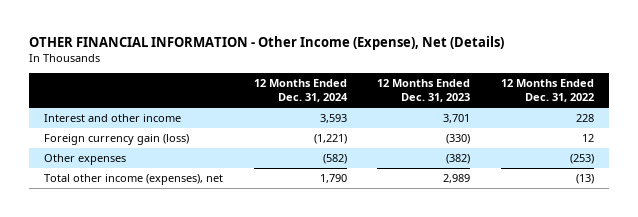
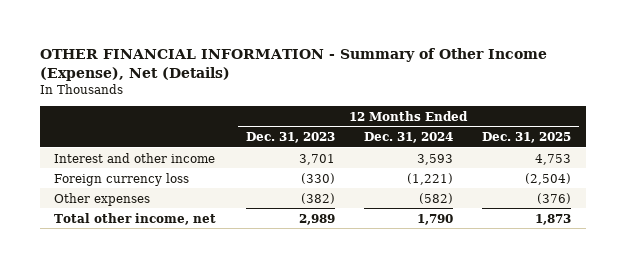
[29,35,505,50] OTHER FINANCIAL INFORMATION - Other Income (Expense), Net (Details) -> [39,47,547,81] OTHER FINANCIAL INFORMATION - Summary of Other Income (Expense), Net (Details)
[500,79,594,103] 12 Months Ended Dec. 31, 2022 -> none
none -> [482,132,572,144] Dec. 31, 2025
[44,134,190,146] Foreign currency gain (loss) -> [54,172,190,186] Foreign currency loss
[44,174,224,186] Total other income (expenses), net -> [54,212,217,225] Total other income, net

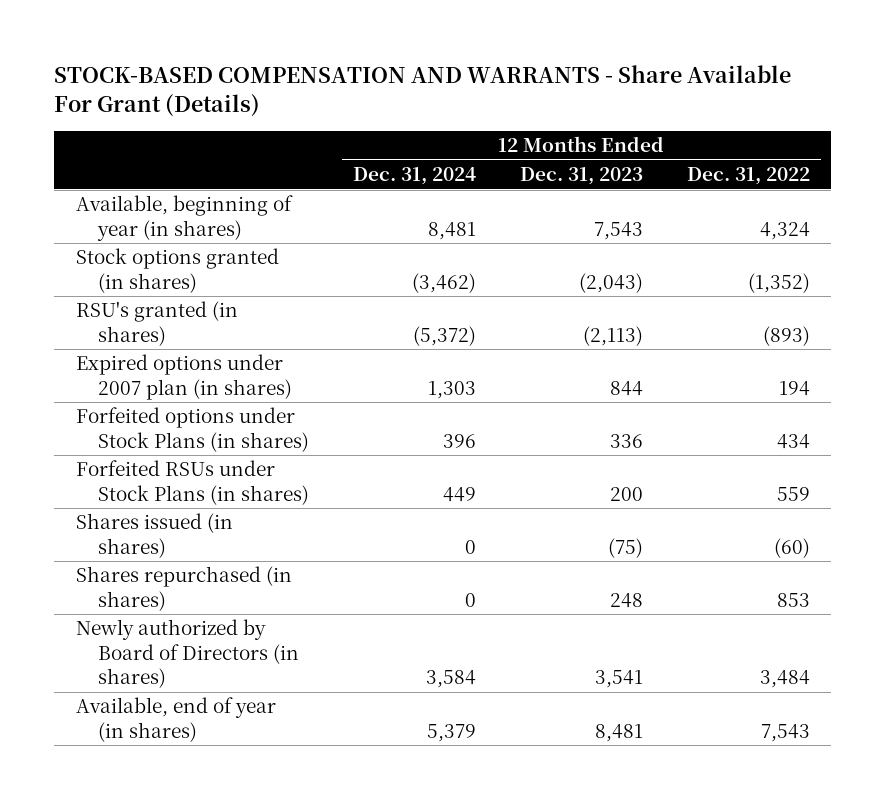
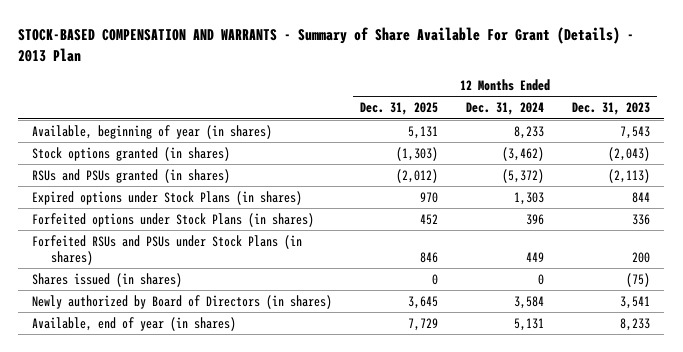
[53,65,791,118] STOCK-BASED COMPENSATION AND WARRANTS - Share Available For Grant (Details) -> [18,26,635,62] STOCK-BASED COMPENSATION AND WARRANTS - Summary of Share Available For Grant (Details) - 2013 Plan
[686,167,810,186] Dec. 31, 2022 -> none
none -> [360,102,439,116] Dec. 31, 2025
[427,221,476,240] 8,481 -> [514,125,545,139] 8,233
[75,301,238,346] RSU's granted (in shares) -> [32,168,231,183] RSUs and PSUs granted (in shares)
[75,354,293,400] Expired options under 2007 plan (in shares) -> [32,190,303,205] Expired options under Stock Plans (in shares)
[75,460,310,505] Forfeited RSUs under Stock Plans (in shares) -> [32,234,303,265] Forfeited RSUs and PSUs under Stock Plans (in shares)
[75,566,292,611] Shares repurchased (in shares) -> none
[426,723,476,742] 5,379 -> [514,317,545,331] 5,131
[594,723,643,742] 8,481 -> [620,317,651,331] 8,233

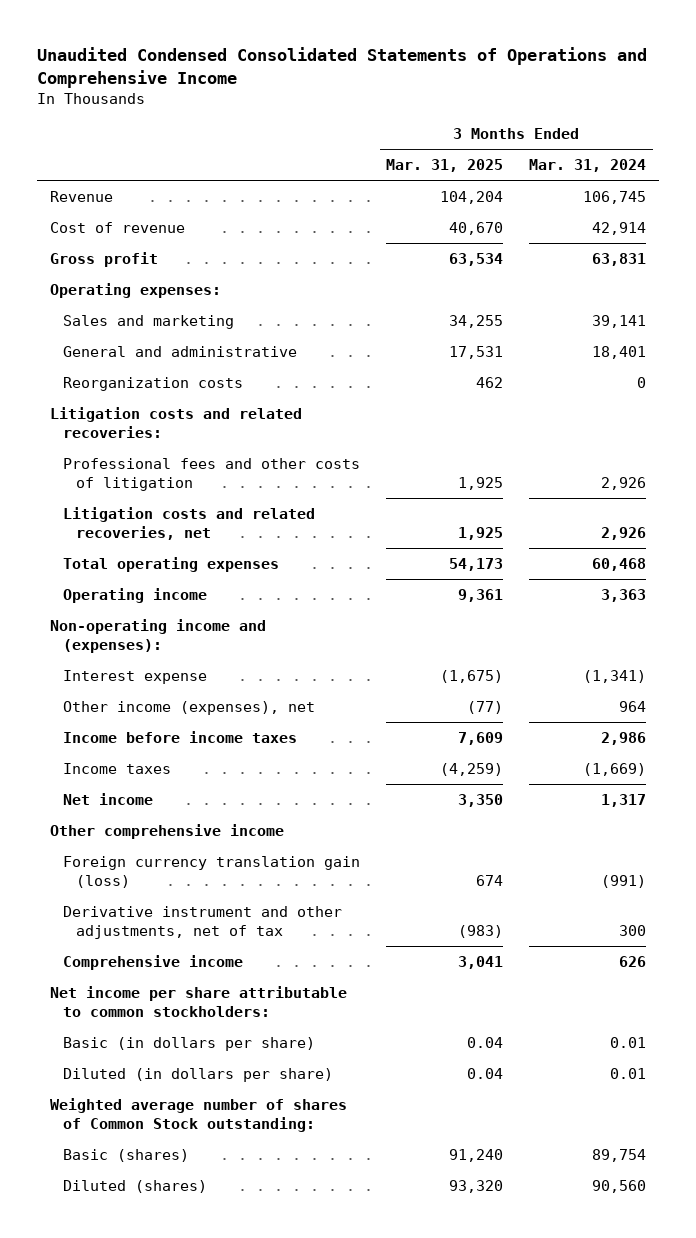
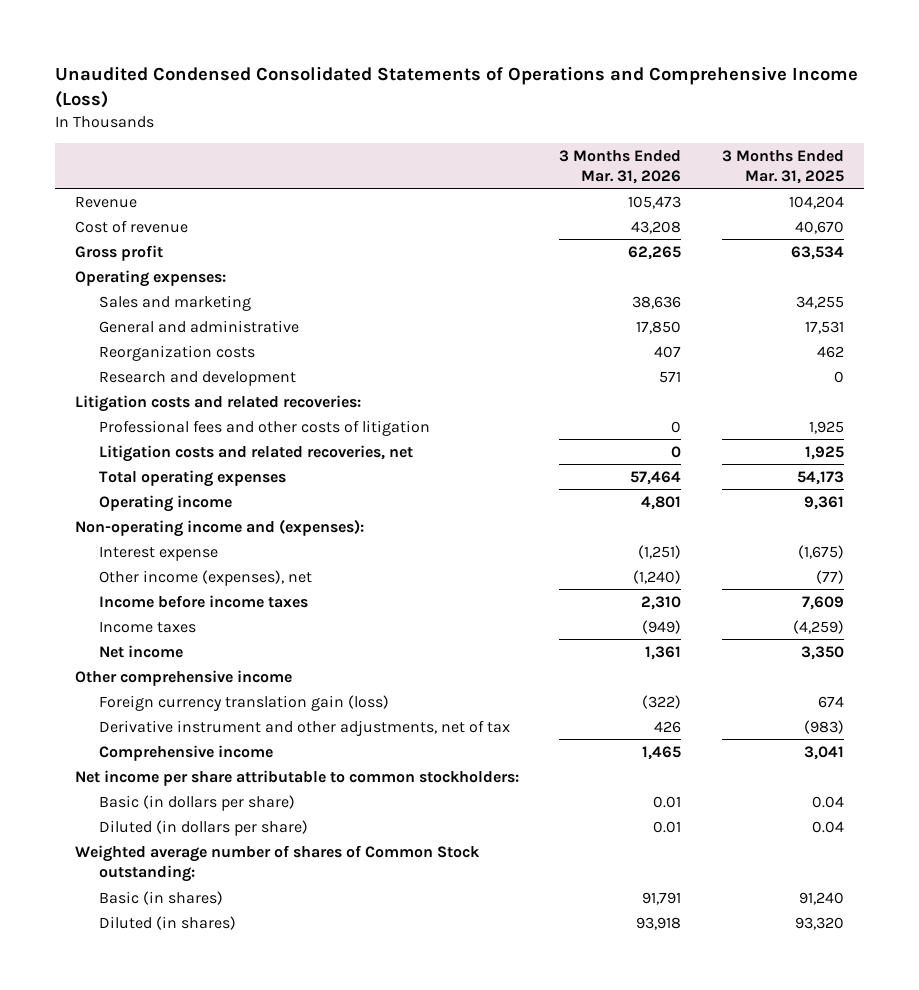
[37,46,648,88] Unaudited Condensed Consolidated Statements of Operations and Comprehensive Income -> [54,65,858,108] Unaudited Condensed Consolidated Statements of Operations and Comprehensive Income (Loss)
[529,159,647,173] Mar. 31, 2024 -> none
none -> [559,149,682,184] 3 Months Ended Mar. 31, 2026
none -> [99,370,297,386] Research and development
[63,1148,190,1162] Basic (shares) -> [99,890,224,905] Basic (in shares)
[63,1179,208,1193] Diluted (shares) -> [99,915,237,930] Diluted (in shares)

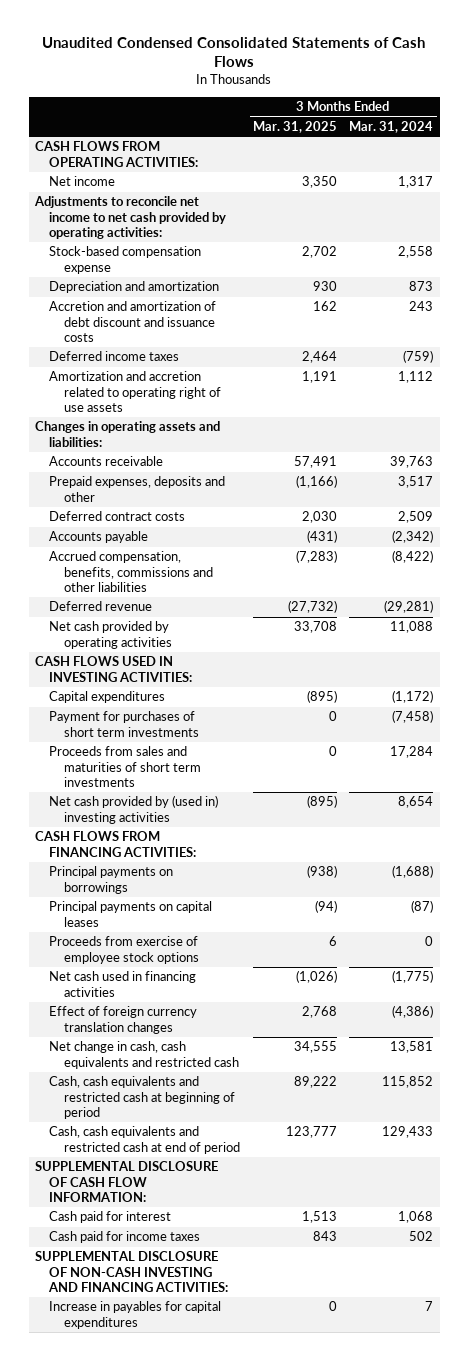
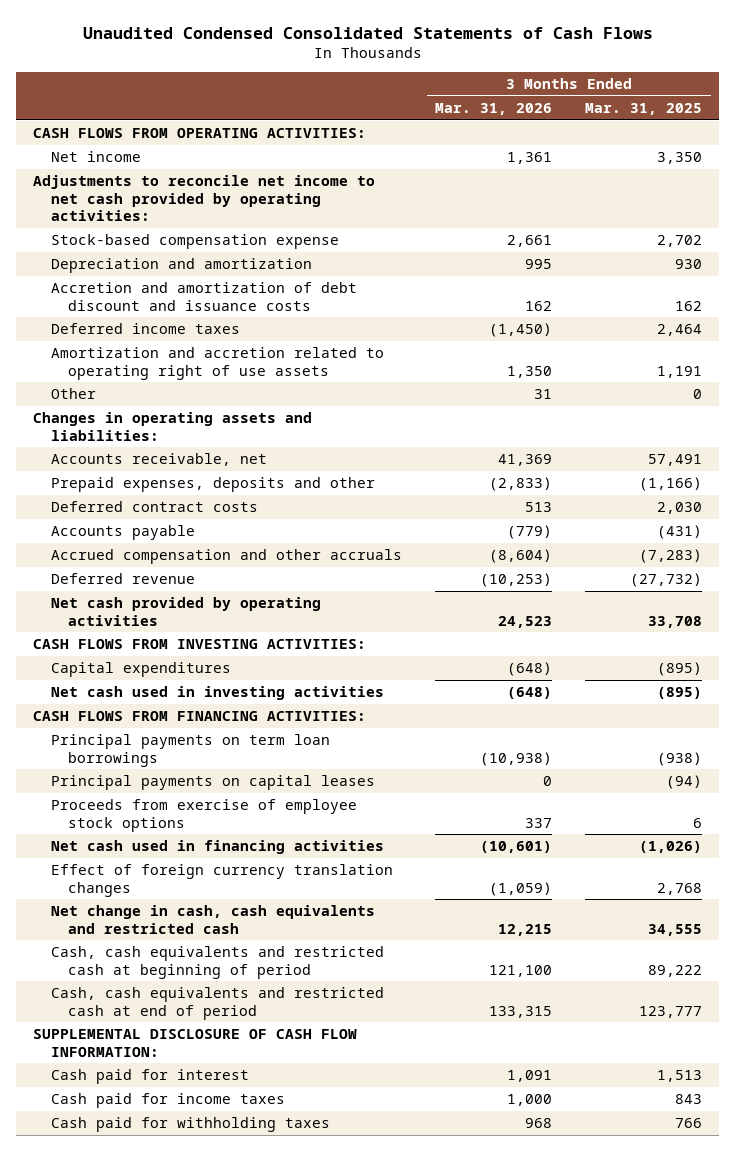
[349,120,434,133] Mar. 31, 2024 -> none
none -> [434,102,552,115] Mar. 31, 2026
none -> [50,387,96,399] Other
[49,456,164,467] Accounts receivable -> [50,452,267,466] Accounts receivable, net
[49,551,214,592] Accrued compensation, benefits, commissions and other liabilities -> [50,548,402,564] Accrued compensation and other accruals
[34,656,193,682] CASH FLOWS USED IN INVESTING ACTIVITIES: -> [33,638,367,649] CASH FLOWS FROM INVESTING ACTIVITIES:
[49,711,200,737] Payment for purchases of short term investments -> none
[49,746,202,787] Proceeds from sales and maturities of short term investments -> none
[49,795,219,824] Net cash provided by (used in) investing activities -> [50,685,384,700] Net cash used in investing activities
[49,866,174,894] Principal payments on borrowings -> [50,733,330,767] Principal payments on term loan borrowings
[34,1251,229,1292] SUPPLEMENTAL DISCLOSURE OF NON-CASH INVESTING AND FINANCING ACTIVITIES: -> none
[49,1301,222,1329] Increase in payables for capital expenditures -> none
none -> [50,1116,330,1132] Cash paid for withholding taxes

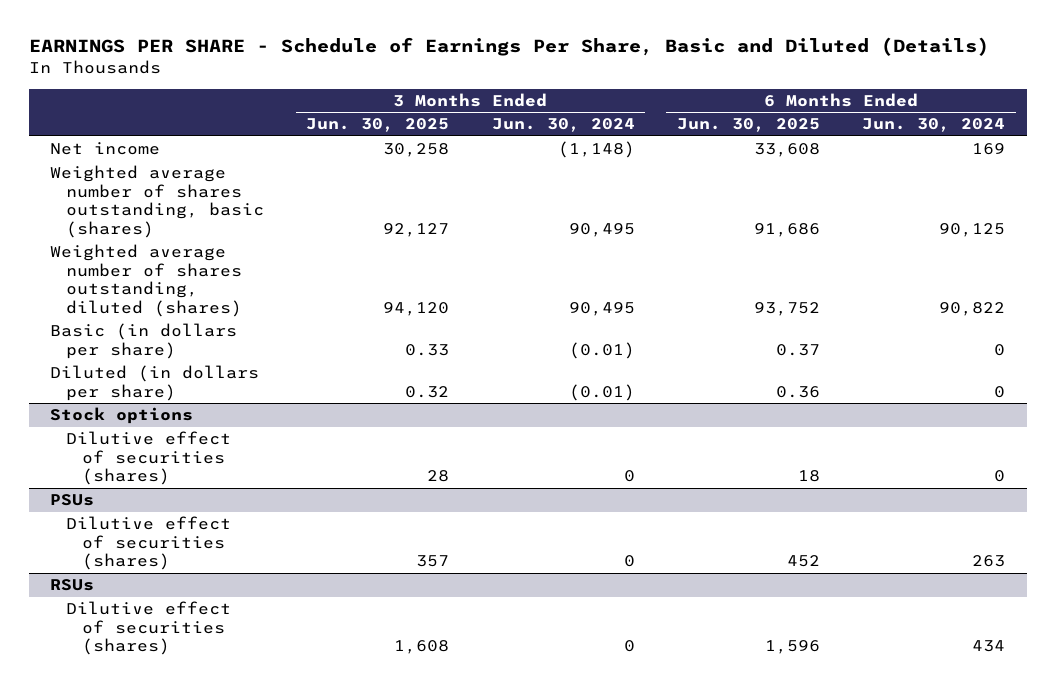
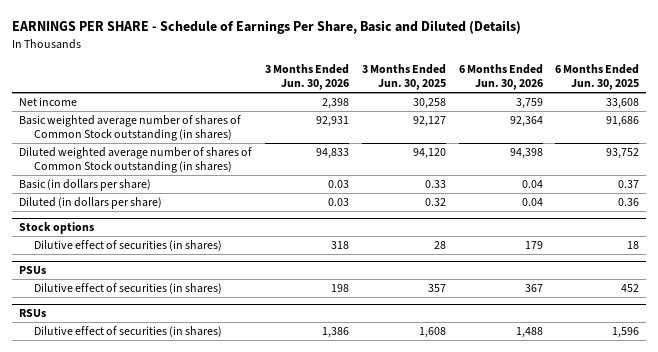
[491,118,635,133] Jun. 30, 2024 -> none
[862,118,1006,133] Jun. 30, 2024 -> none
none -> [264,63,349,91] 3 Months Ended Jun. 30, 2026
none -> [458,63,543,91] 6 Months Ended Jun. 30, 2026
[49,165,264,238] Weighted average number of shares outstanding, basic (shares) -> [18,114,241,142] Basic weighted average number of shares of Common Stock outstanding (in shares)
[49,244,242,317] Weighted average number of shares outstanding, diluted (shares) -> [18,146,252,174] Diluted weighted average number of shares of Common Stock outstanding (in shares)
[65,431,231,486] Dilutive effect of securities (shares) -> [34,239,223,251] Dilutive effect of securities (in shares)
[65,516,231,571] Dilutive effect of securities (shares) -> [34,282,223,294] Dilutive effect of securities (in shares)
[65,601,231,656] Dilutive effect of securities (shares) -> [34,325,223,337] Dilutive effect of securities (in shares)

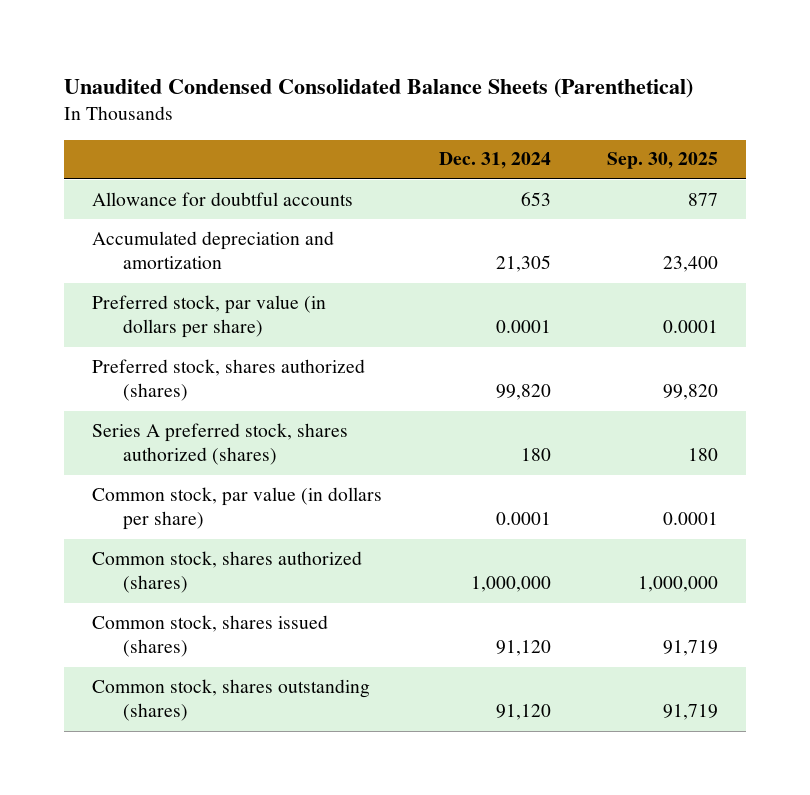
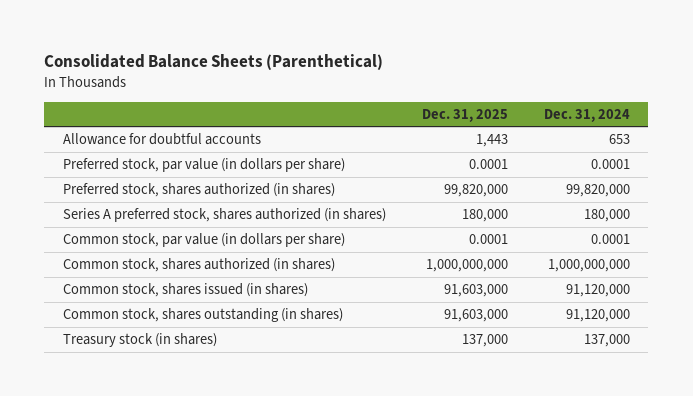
[64,78,694,99] Unaudited Condensed Consolidated Balance Sheets (Parenthetical) -> [44,54,384,71] Consolidated Balance Sheets (Parenthetical)
[606,152,718,170] Sep. 30, 2025 -> none
none -> [421,108,508,122] Dec. 31, 2025
[92,230,335,270] Accumulated depreciation and amortization -> none
[92,358,366,402] Preferred stock, shares authorized (shares) -> [62,183,335,198] Preferred stock, shares authorized (in shares)
[495,384,551,401] 99,820 -> [566,184,631,198] 99,820,000
[92,422,349,466] Series A preferred stock, shares authorized (shares) -> [62,208,386,223] Series A preferred stock, shares authorized (in shares)
[520,448,551,462] 180 -> [584,209,631,223] 180,000
[92,550,363,594] Common stock, shares authorized (shares) -> [62,258,335,273] Common stock, shares authorized (in shares)
[470,576,551,593] 1,000,000 -> [548,259,631,273] 1,000,000,000
[92,614,329,658] Common stock, shares issued (shares) -> [62,283,308,298] Common stock, shares issued (in shares)
[495,640,551,657] 91,120 -> [566,284,631,298] 91,120,000
[92,678,371,722] Common stock, shares outstanding (shares) -> [62,308,343,323] Common stock, shares outstanding (in shares)
[495,704,551,721] 91,120 -> [566,309,631,323] 91,120,000
none -> [62,333,217,348] Treasury stock (in shares)

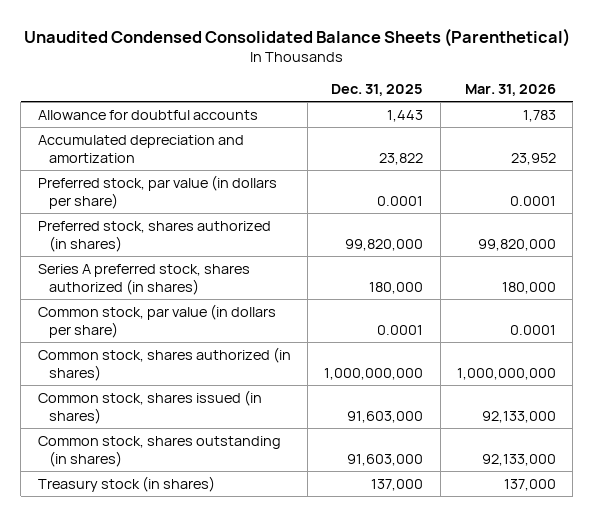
[44,54,384,71] Consolidated Balance Sheets (Parenthetical) -> [23,27,570,47] Unaudited Condensed Consolidated Balance Sheets (Parenthetical)
[544,108,631,122] Dec. 31, 2024 -> none
none -> [465,84,557,97] Mar. 31, 2026
none -> [37,134,244,163] Accumulated depreciation and amortization

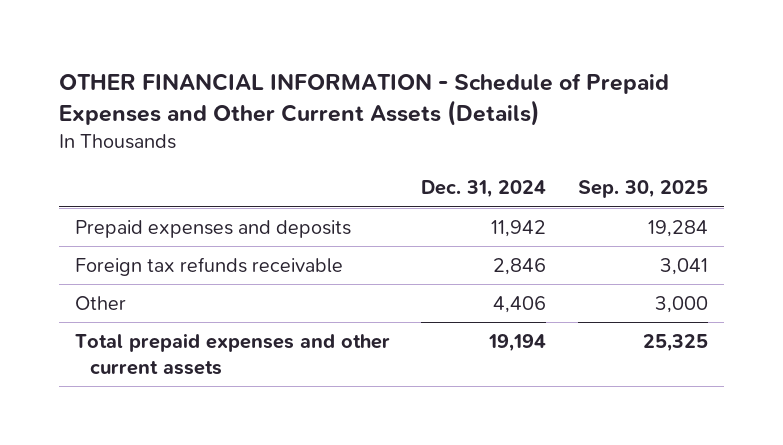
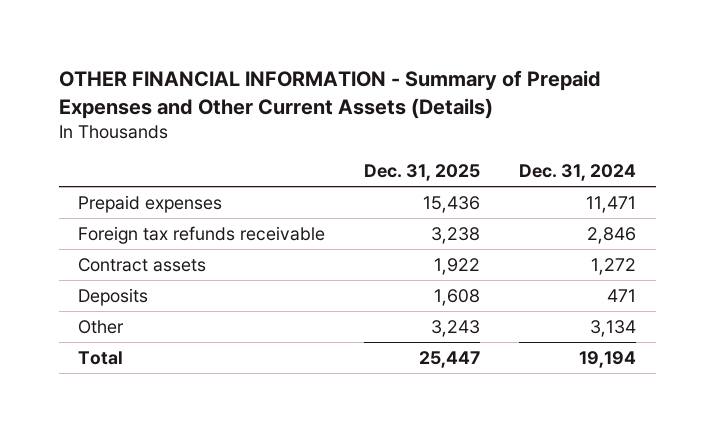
[58,72,669,127] OTHER FINANCIAL INFORMATION - Schedule of Prepaid Expenses and Other Current Assets (Details) -> [58,70,601,119] OTHER FINANCIAL INFORMATION - Summary of Prepaid Expenses and Other Current Assets (Details)
[578,180,709,199] Sep. 30, 2025 -> none
none -> [364,164,481,182] Dec. 31, 2025
[74,220,351,239] Prepaid expenses and deposits -> [78,194,223,213] Prepaid expenses
[491,220,547,238] 11,942 -> [586,195,637,213] 11,471
none -> [78,257,207,272] Contract assets
none -> [78,287,149,306] Deposits
[493,296,547,314] 4,406 -> [590,319,637,337] 3,134
[74,333,390,375] Total prepaid expenses and other current assets -> [78,350,124,365] Total

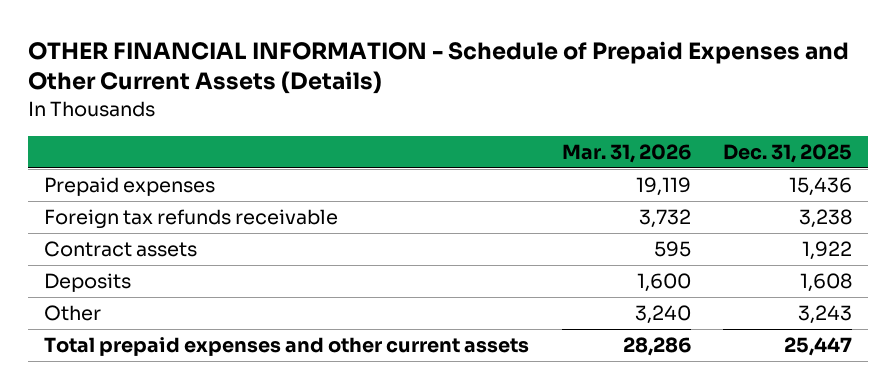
[58,70,601,119] OTHER FINANCIAL INFORMATION - Summary of Prepaid Expenses and Other Current Assets (Details) -> [28,40,850,95] OTHER FINANCIAL INFORMATION - Schedule of Prepaid Expenses and Other Current Assets (Details)
[519,164,637,182] Dec. 31, 2024 -> none
none -> [561,143,691,163] Mar. 31, 2026
[78,350,124,365] Total -> [44,337,530,357] Total prepaid expenses and other current assets

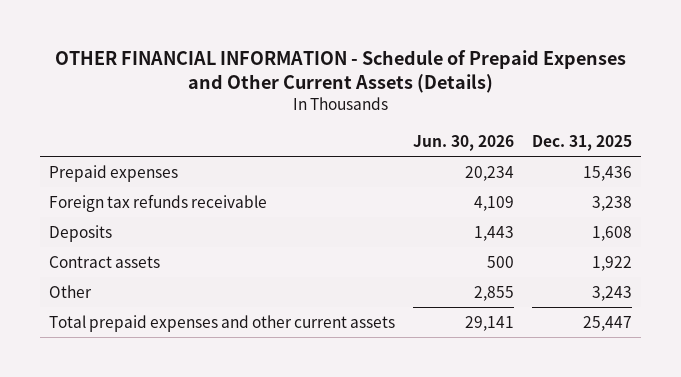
[561,143,691,163] Mar. 31, 2026 -> none
none -> [413,134,515,151] Jun. 30, 2026
[44,241,198,258] Contract assets -> [49,255,161,268] Contract assets

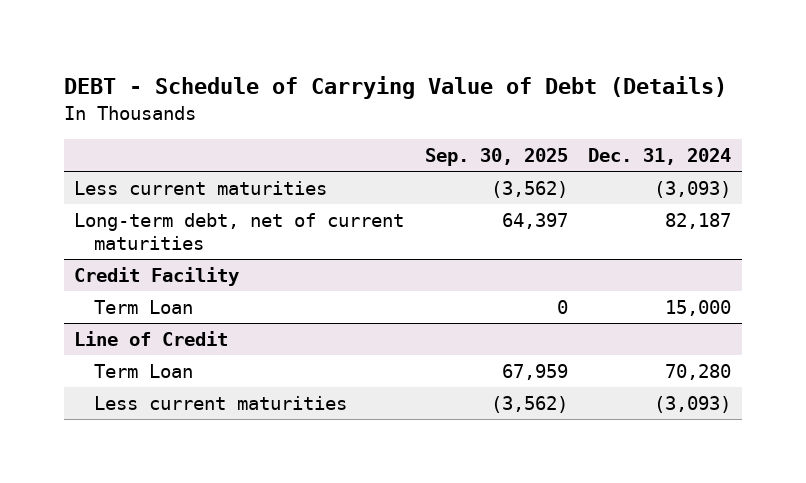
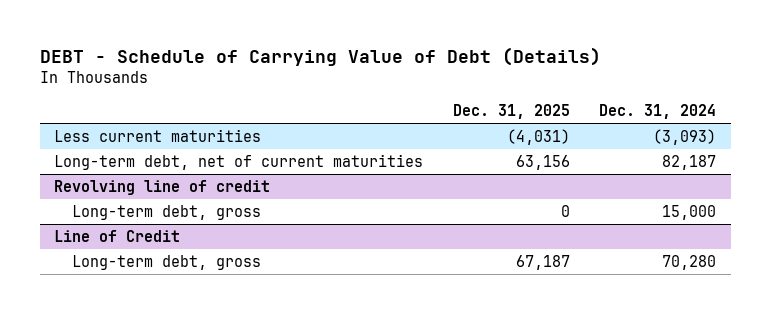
[424,148,568,167] Sep. 30, 2025 -> none
none -> [452,104,570,120] Dec. 31, 2025
[74,267,240,287] Credit Facility -> [54,180,271,196] Revolving line of credit
[93,300,193,315] Term Loan -> [72,205,262,221] Long-term debt, gross
[93,396,347,411] Less current maturities -> none
[93,364,193,379] Term Loan -> [72,255,262,271] Long-term debt, gross

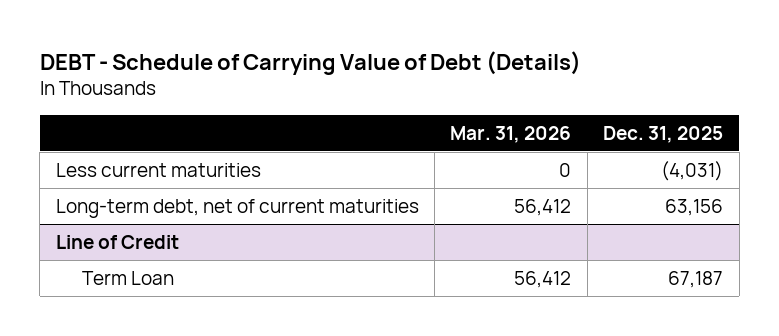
[599,104,717,120] Dec. 31, 2024 -> none
none -> [450,125,572,143] Mar. 31, 2026
[54,180,271,196] Revolving line of credit -> none
[72,205,262,221] Long-term debt, gross -> none
[72,255,262,271] Long-term debt, gross -> [82,270,175,285] Term Loan

